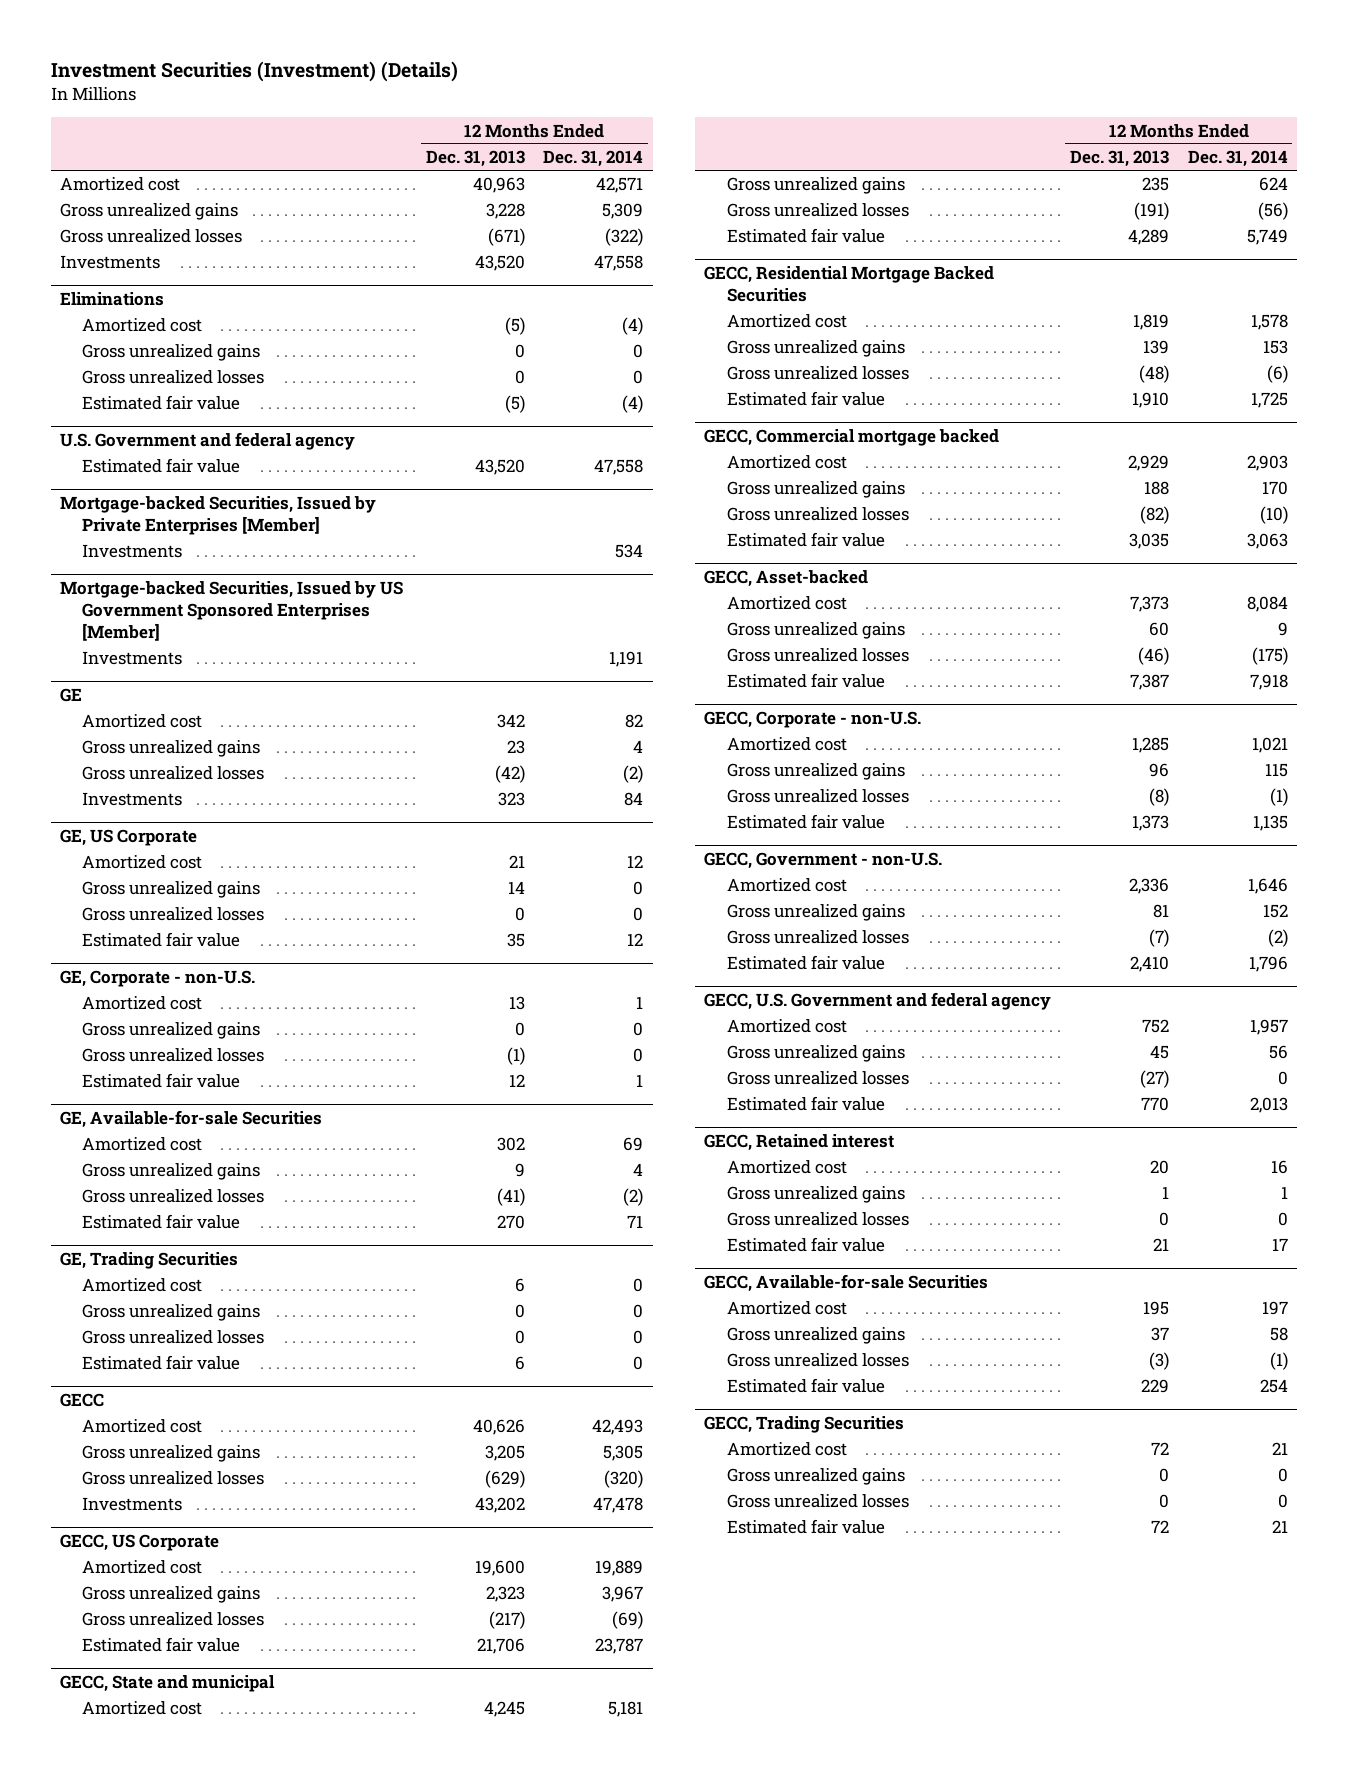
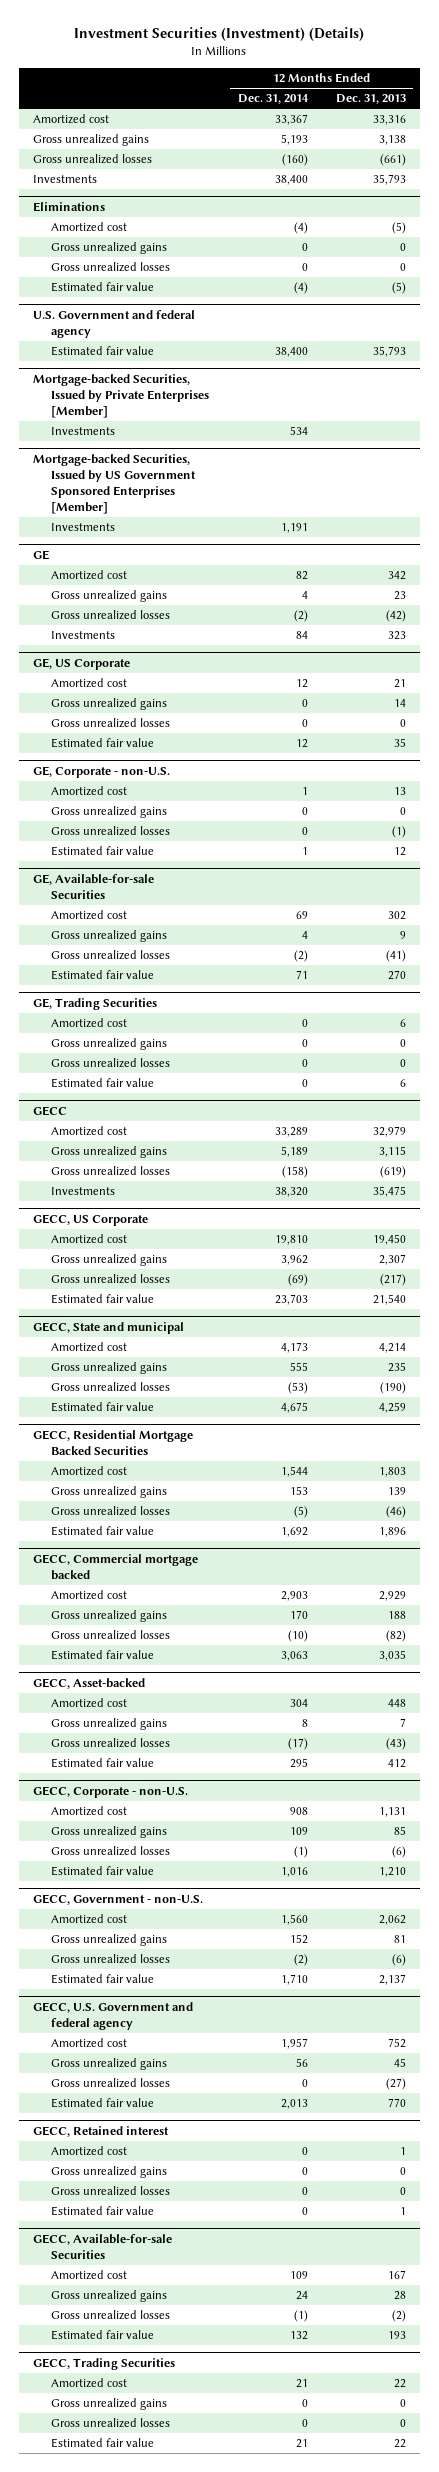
[472,177,525,194] 40,963 -> [373,115,407,126] 33,316
[596,177,644,194] 42,571 -> [274,114,308,126] 33,367
[485,203,525,220] 3,228 -> [379,135,407,146] 3,138
[602,203,644,220] 5,309 -> [280,134,308,146] 5,193
[487,228,525,247] (671) -> [380,154,407,167] (661)
[605,228,644,247] (322) -> [281,154,308,167] (160)
[474,255,525,272] 43,520 -> [373,174,407,186] 35,793
[594,255,644,272] 47,558 -> [274,175,308,186] 38,400
[474,459,525,476] 43,520 -> [373,346,407,358] 35,793
[594,459,644,476] 47,558 -> [274,347,308,358] 38,400
[472,1419,525,1436] 40,626 -> [373,1126,407,1138] 32,979
[592,1419,644,1436] 42,493 -> [274,1127,308,1138] 33,289
[484,1445,525,1462] 3,205 -> [379,1146,407,1158] 3,115
[603,1445,644,1462] 5,305 -> [280,1146,308,1158] 5,189
[484,1470,525,1489] (629) -> [380,1166,407,1179] (619)
[604,1470,644,1489] (320) -> [281,1166,308,1179] (158)
[474,1497,525,1514] 43,202 -> [373,1186,407,1198] 35,475
[593,1497,644,1514] 47,478 -> [274,1187,308,1198] 38,320
[474,1560,525,1577] 19,600 -> [373,1234,407,1246] 19,450
[595,1560,644,1577] 19,889 -> [274,1235,308,1246] 19,810
[485,1586,525,1603] 2,323 -> [379,1254,407,1266] 2,307
[602,1586,644,1603] 3,967 -> [280,1255,308,1266] 3,962
[476,1638,525,1655] 21,706 -> [373,1294,407,1306] 21,540
[595,1638,644,1655] 23,787 -> [274,1294,308,1306] 23,703
[483,1701,525,1718] 4,245 -> [379,1343,407,1354] 4,214
[608,1701,644,1718] 5,181 -> [280,1342,308,1354] 4,173
[1258,177,1288,192] 624 -> [289,1362,308,1372] 555
[1134,202,1170,221] (191) -> [380,1382,407,1395] (190)
[1257,202,1288,221] (56) -> [287,1382,308,1395] (53)
[1128,229,1170,246] 4,289 -> [379,1402,407,1414] 4,259
[1246,229,1288,246] 5,749 -> [280,1402,308,1414] 4,675
[1133,314,1170,331] 1,819 -> [379,1467,407,1478] 1,803
[1250,314,1288,331] 1,578 -> [280,1466,308,1478] 1,544
[1139,365,1170,384] (48) -> [386,1506,407,1519] (46)
[1266,365,1288,384] (6) -> [293,1506,308,1519] (5)
[1132,392,1170,409] 1,910 -> [379,1527,407,1538] 1,896
[1250,392,1288,409] 1,725 -> [280,1527,308,1538] 1,692
[1130,596,1170,613] 7,373 -> [388,1699,407,1708] 448
[1246,596,1288,613] 8,084 -> [289,1699,308,1708] 304
[1149,622,1170,637] 60 -> [400,1718,407,1728] 7
[1277,622,1288,637] 9 -> [301,1719,308,1728] 8
[1138,647,1170,666] (46) -> [386,1738,407,1751] (43)
[1251,647,1288,666] (175) -> [287,1738,308,1751] (17)
[1130,674,1170,691] 7,387 -> [388,1759,407,1769] 412
[1249,674,1288,691] 7,918 -> [289,1758,308,1769] 295
[1132,737,1170,754] 1,285 -> [379,1807,407,1818] 1,131
[1251,737,1288,754] 1,021 -> [289,1807,308,1816] 908
[1149,763,1170,778] 96 -> [394,1826,407,1836] 85
[1264,763,1288,778] 115 -> [289,1827,308,1836] 109
[1149,788,1170,807] (8) -> [392,1846,407,1859] (6)
[1132,815,1170,832] 1,373 -> [379,1867,407,1878] 1,210
[1252,815,1288,832] 1,135 -> [280,1867,308,1878] 1,016
[1129,878,1170,895] 2,336 -> [379,1915,407,1926] 2,062
[1247,878,1288,895] 1,646 -> [280,1914,308,1926] 1,560
[1149,929,1170,948] (7) -> [392,1954,407,1967] (6)
[1130,956,1170,973] 2,410 -> [379,1974,407,1986] 2,137
[1248,956,1288,973] 1,796 -> [280,1974,308,1986] 1,710
[1150,1160,1170,1175] 20 -> [400,2147,407,2156] 1
[1270,1160,1288,1175] 16 -> [301,2147,308,2156] 0
[1162,1186,1170,1200] 1 -> [400,2167,407,2176] 0
[1280,1186,1288,1200] 1 -> [301,2167,308,2176] 0
[1153,1238,1170,1252] 21 -> [400,2207,407,2216] 1
[1271,1238,1288,1252] 17 -> [301,2207,308,2216] 0
[1143,1301,1170,1316] 195 -> [388,2270,407,2280] 167
[1261,1301,1288,1316] 197 -> [289,2271,308,2280] 109
[1151,1327,1170,1342] 37 -> [394,2291,407,2301] 28
[1269,1327,1288,1342] 58 -> [295,2291,308,2301] 24
[1149,1352,1170,1371] (3) -> [392,2310,407,2323] (2)
[1141,1379,1170,1394] 229 -> [388,2331,407,2340] 193
[1259,1379,1288,1394] 254 -> [289,2331,308,2341] 132
[1151,1442,1170,1456] 72 -> [394,2379,407,2389] 22
[1151,1520,1170,1534] 72 -> [394,2439,407,2449] 22

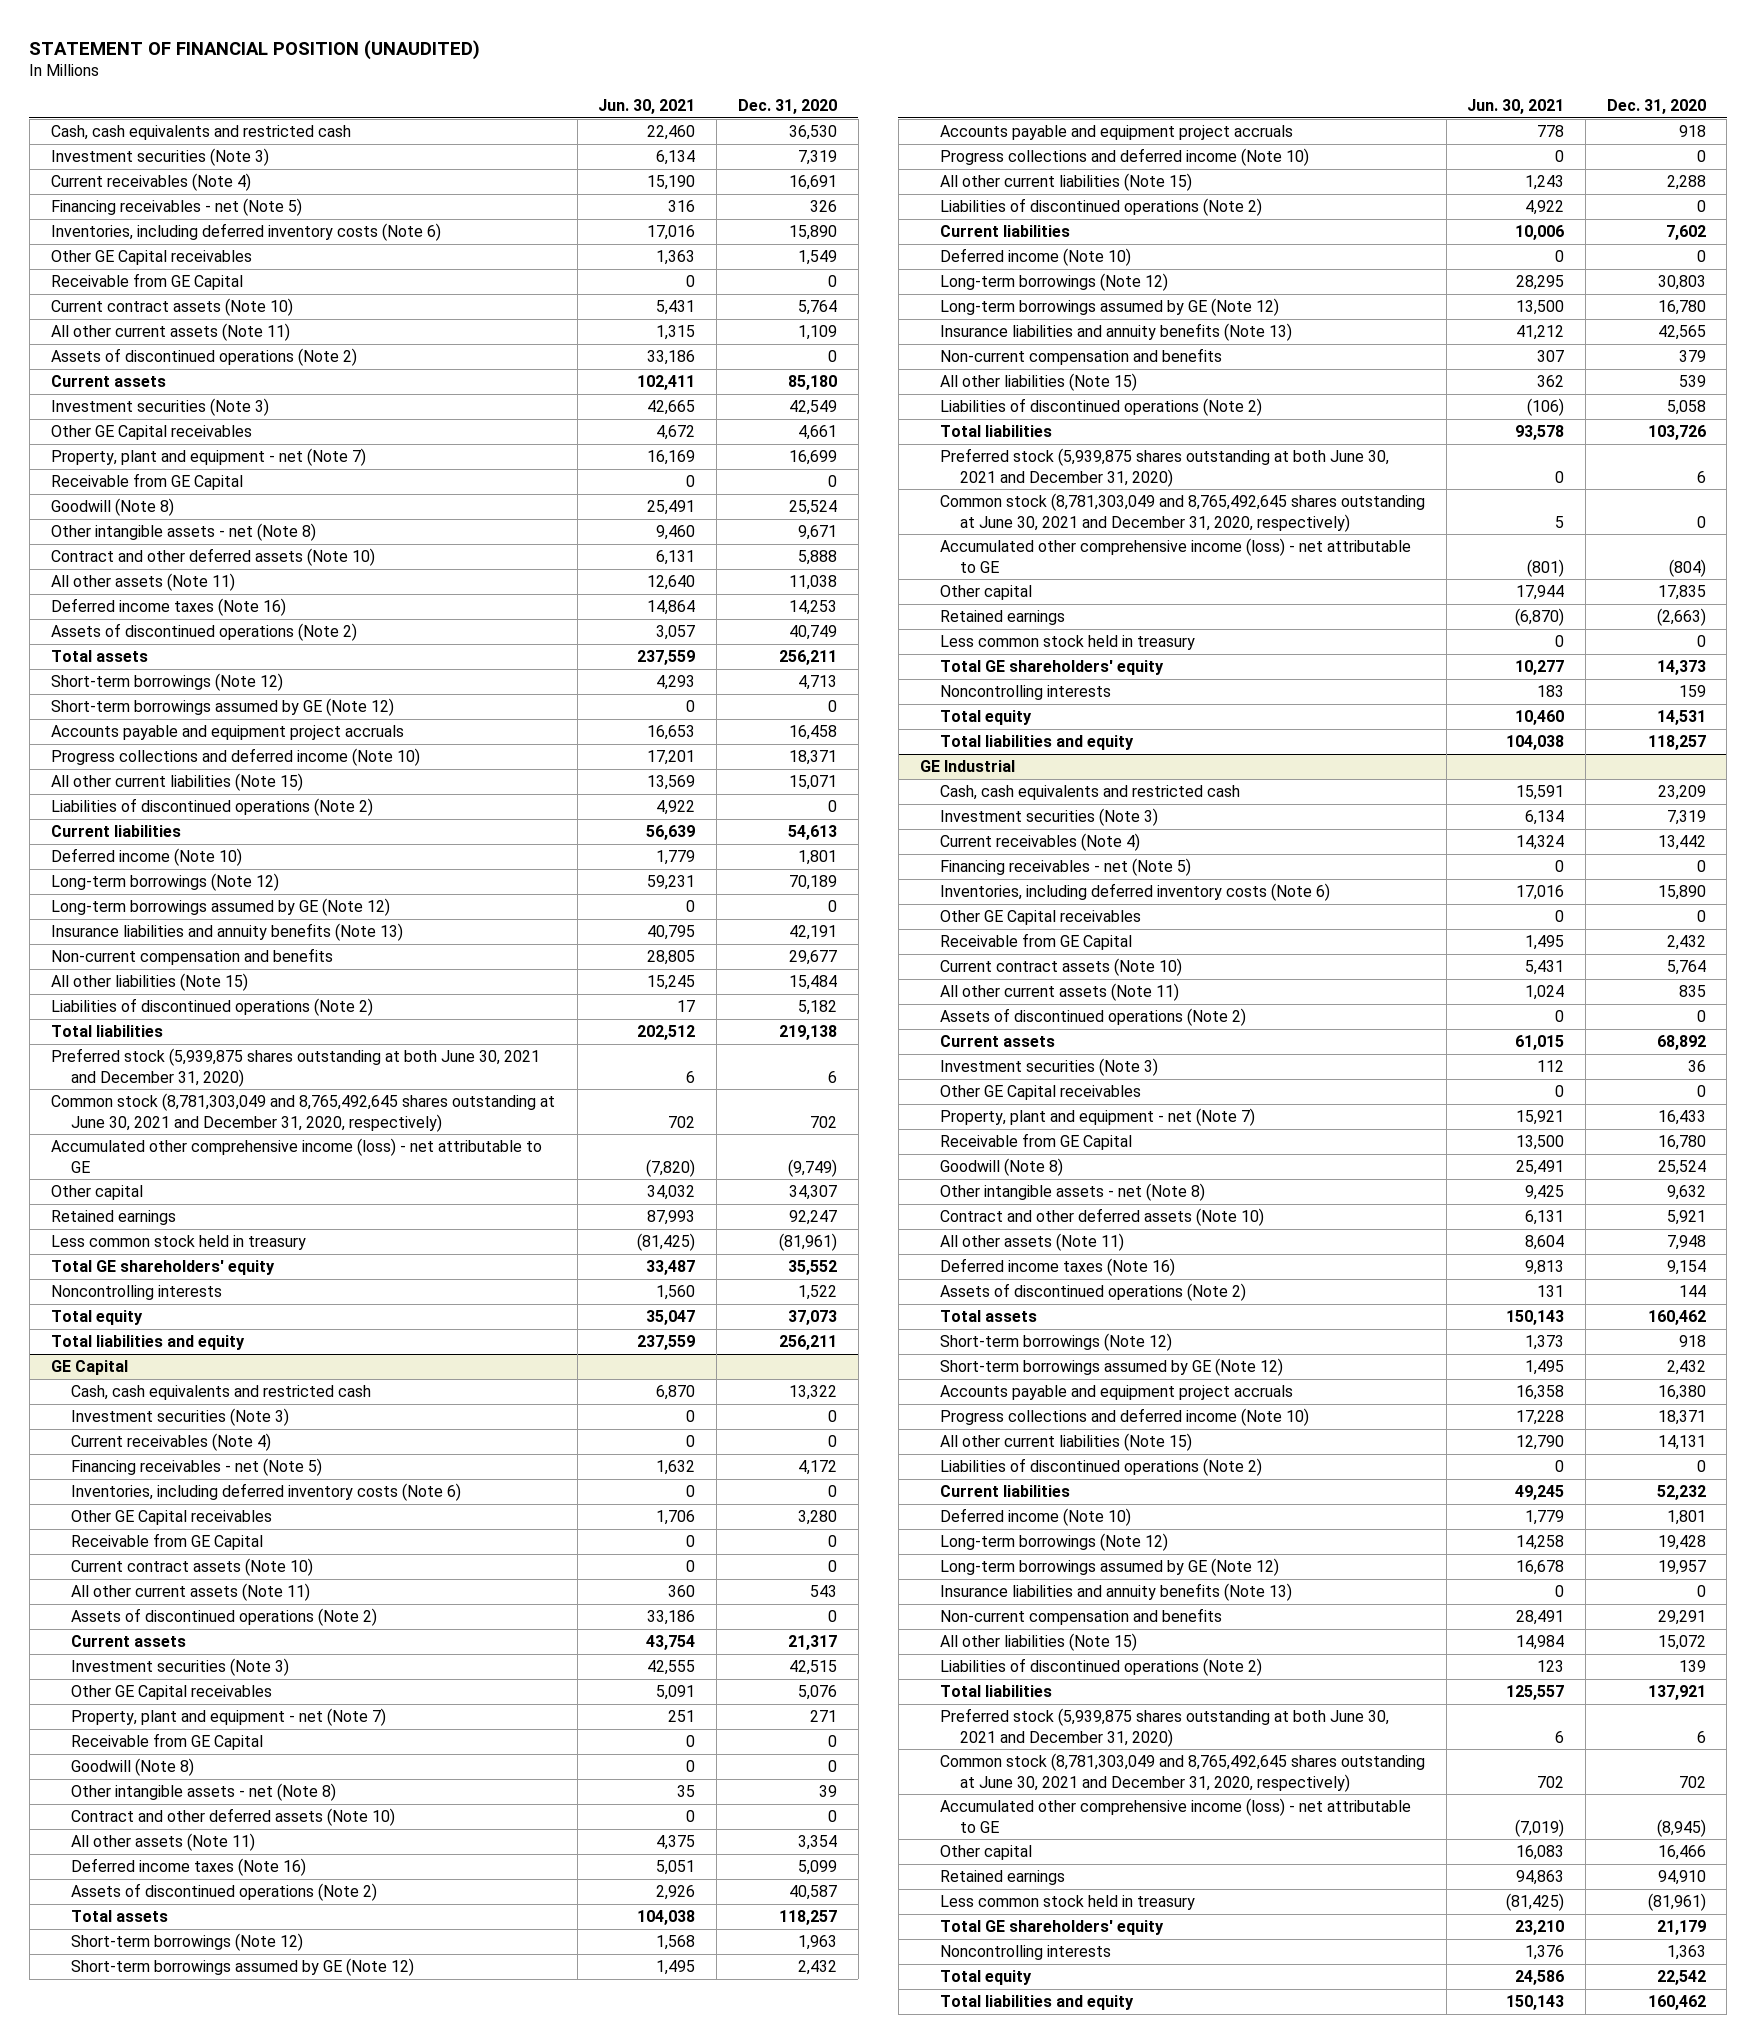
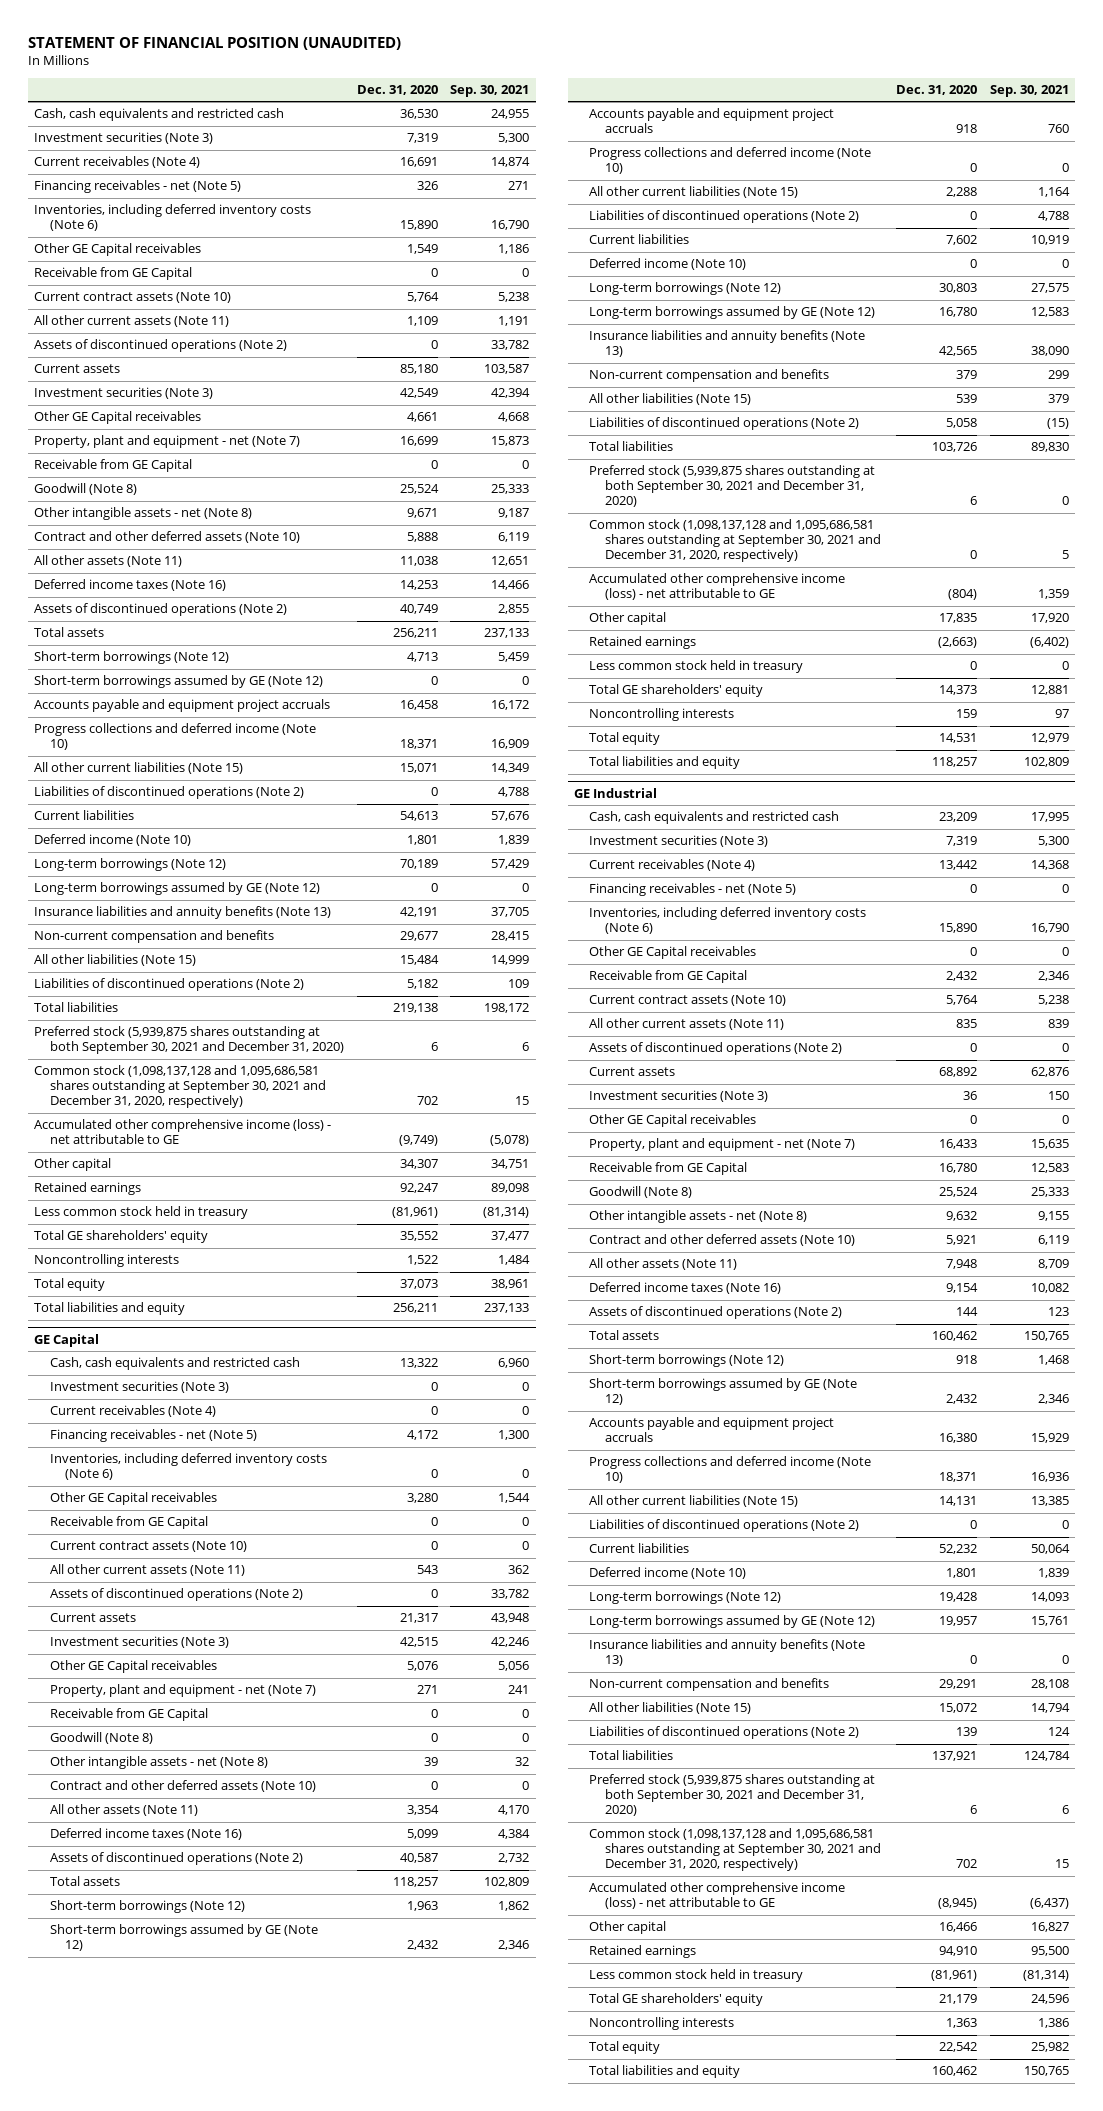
[598,98,696,114] Jun. 30, 2021 -> none
none -> [450,85,530,98] Sep. 30, 2021
[50,1048,540,1087] Preferred stock (5,939,875 shares outstanding at both June 30, 2021 and December 31, 2020) -> [34,1026,344,1055] Preferred stock (5,939,875 shares outstanding at both September 30, 2021 and December 31, 2020)
[50,1093,555,1132] Common stock (8,781,303,049 and 8,765,492,645 shares outstanding at June 30, 2021 and December 31, 2020, respectively) -> [34,1065,326,1109] Common stock (1,098,137,128 and 1,095,686,581 shares outstanding at September 30, 2021 and December 31, 2020, respectively)
[939,448,1389,487] Preferred stock (5,939,875 shares outstanding at both June 30, 2021 and December 31, 2020) -> [589,465,876,508] Preferred stock (5,939,875 shares outstanding at both September 30, 2021 and December 31, 2020)
[939,493,1425,532] Common stock (8,781,303,049 and 8,765,492,645 shares outstanding at June 30, 2021 and December 31, 2020, respectively) -> [589,519,881,563] Common stock (1,098,137,128 and 1,095,686,581 shares outstanding at September 30, 2021 and December 31, 2020, respectively)
[939,1708,1389,1747] Preferred stock (5,939,875 shares outstanding at both June 30, 2021 and December 31, 2020) -> [589,1774,876,1817] Preferred stock (5,939,875 shares outstanding at both September 30, 2021 and December 31, 2020)
[939,1753,1425,1792] Common stock (8,781,303,049 and 8,765,492,645 shares outstanding at June 30, 2021 and December 31, 2020, respectively) -> [589,1828,881,1872] Common stock (1,098,137,128 and 1,095,686,581 shares outstanding at September 30, 2021 and December 31, 2020, respectively)

